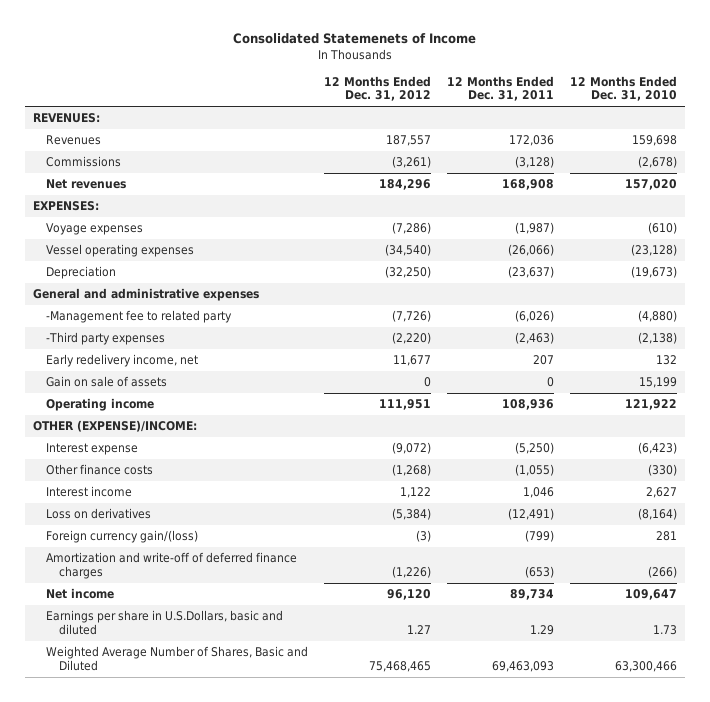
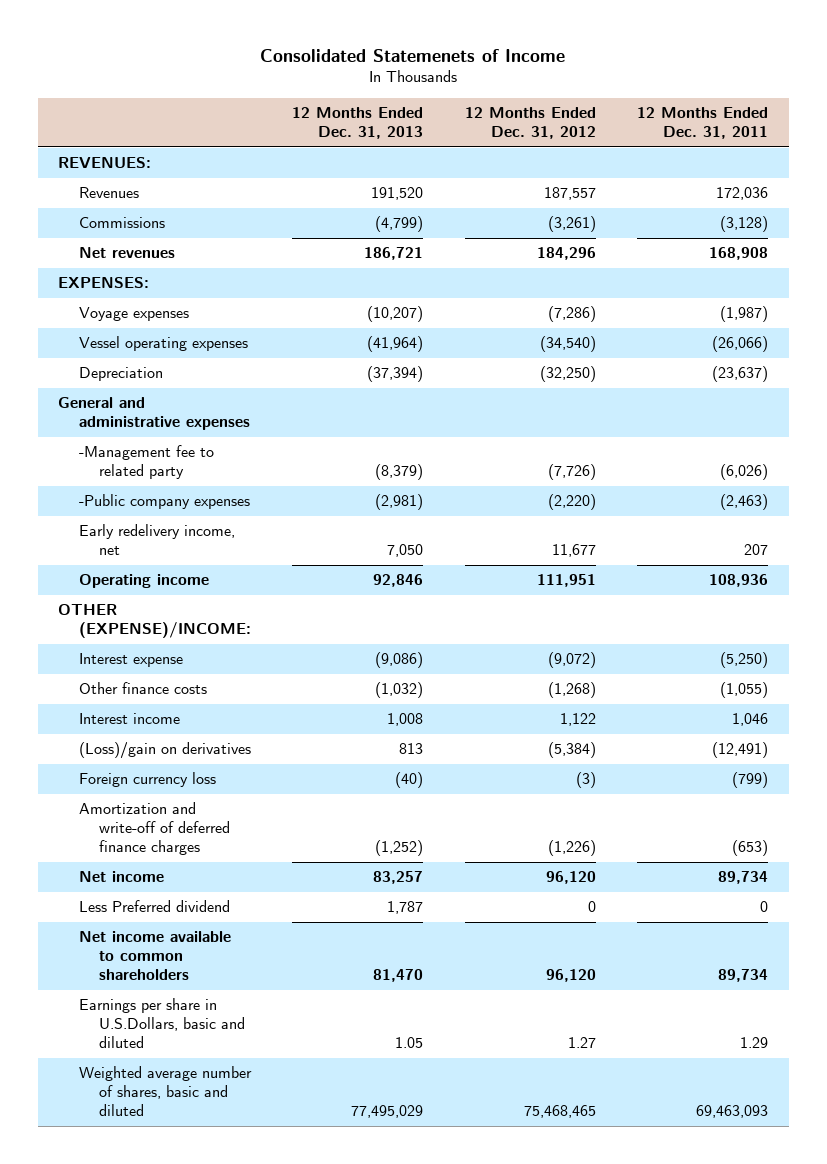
[569,75,677,102] 12 Months Ended Dec. 31, 2010 -> none
none -> [292,107,424,140] 12 Months Ended Dec. 31, 2013
[46,332,166,346] -Third party expenses -> [78,494,250,510] -Public company expenses
[46,376,168,388] Gain on sale of assets -> none
[46,508,152,520] Loss on derivatives -> [78,742,251,760] (Loss)/gain on derivatives
[46,530,199,544] Foreign currency gain/(loss) -> [78,772,216,788] Foreign currency loss
none -> [78,900,230,913] Less Preferred dividend
none -> [78,931,231,981] Net income available to common shareholders
[46,646,309,671] Weighted Average Number of Shares, Basic and Diluted -> [78,1066,252,1117] Weighted average number of shares, basic and diluted

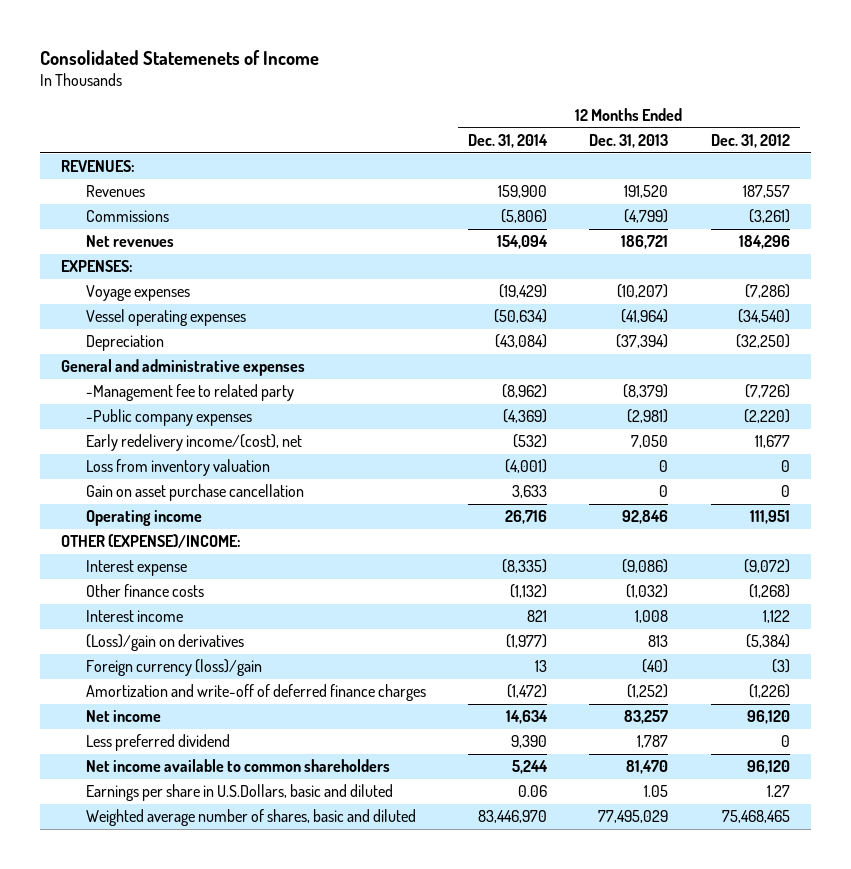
[637,107,769,140] 12 Months Ended Dec. 31, 2011 -> none
none -> [468,134,549,149] Dec. 31, 2014
[78,524,235,556] Early redelivery income, net -> [85,434,302,452] Early redelivery income/(cost), net
none -> [85,459,270,477] Loss from inventory valuation
none -> [85,484,304,502] Gain on asset purchase cancellation
[78,772,216,788] Foreign currency loss -> [85,659,262,677] Foreign currency (loss)/gain
[78,900,230,913] Less Preferred dividend -> [85,734,230,752] Less preferred dividend

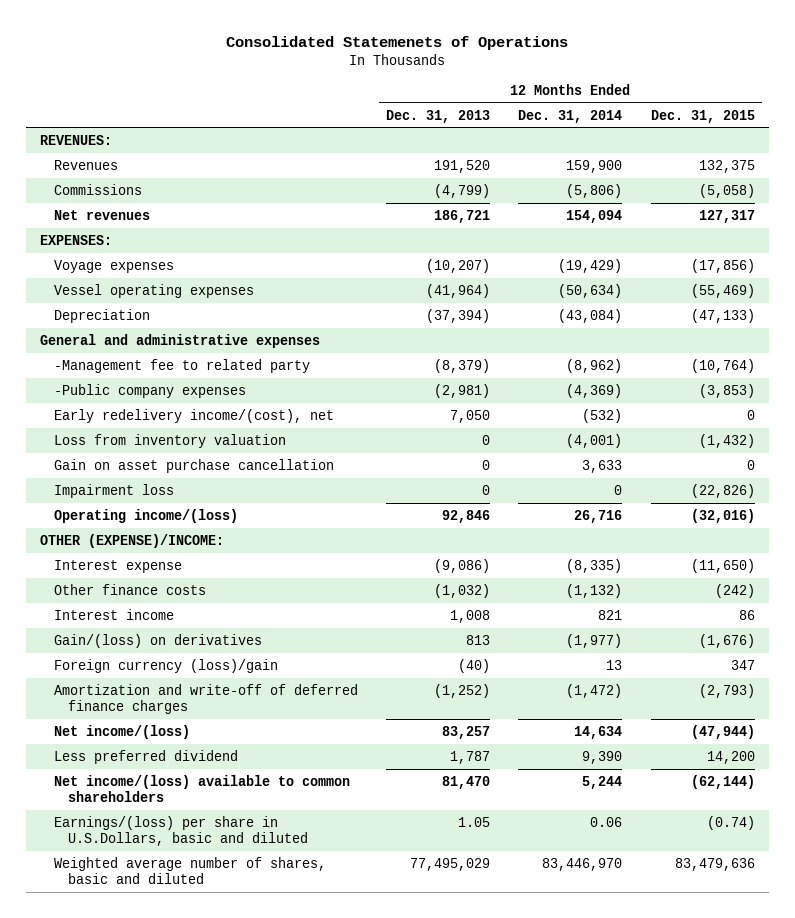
[39,49,319,65] Consolidated Statemenets of Income -> [226,35,569,50] Consolidated Statemenets of Operations
[710,134,790,149] Dec. 31, 2012 -> none
none -> [650,109,755,123] Dec. 31, 2015
none -> [53,483,174,498] Impairment loss
[85,510,202,527] Operating income -> [53,508,238,523] Operating income/(loss)
[85,634,244,652] (Loss)/gain on derivatives -> [53,633,262,648] Gain/(loss) on derivatives
[85,710,161,723] Net income -> [53,724,190,739] Net income/(loss)
[85,759,390,773] Net income available to common shareholders -> [53,774,350,803] Net income/(loss) available to common shareholders
[85,784,393,802] Earnings per share in U.S.Dollars, basic and diluted -> [53,815,308,847] Earnings/(loss) per share in U.S.Dollars, basic and diluted

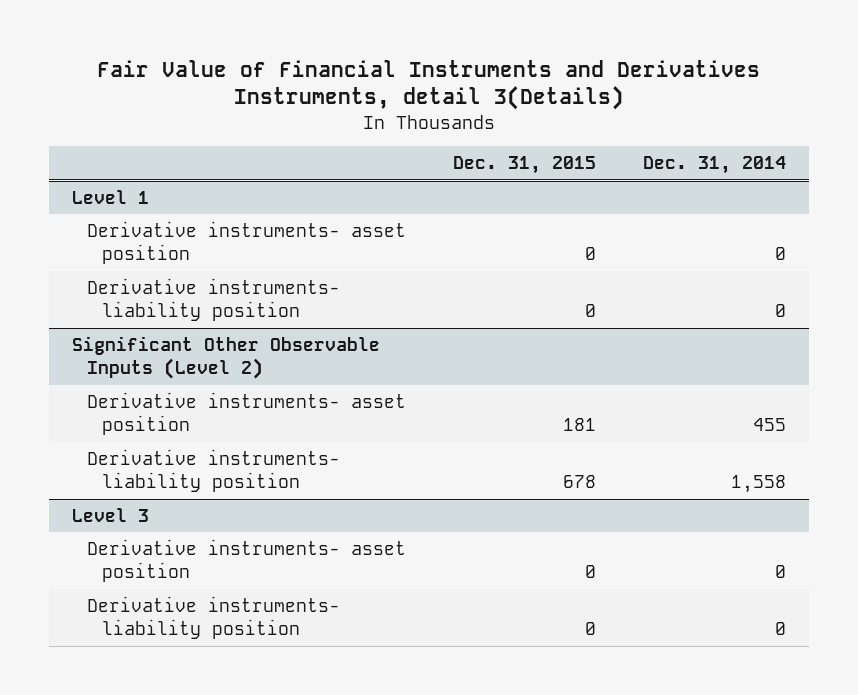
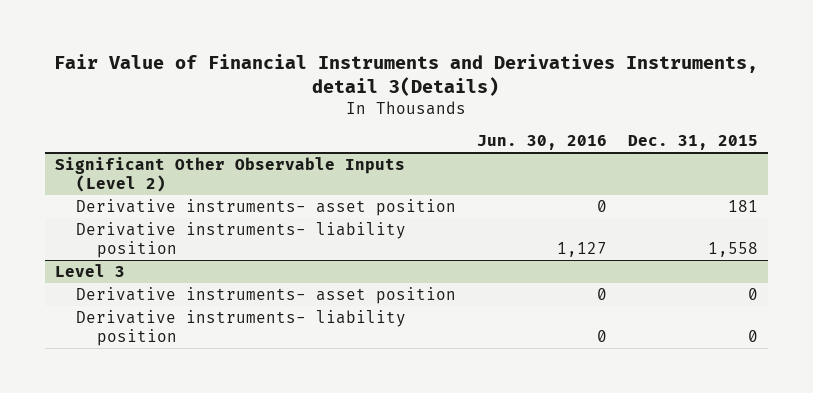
[642,156,786,175] Dec. 31, 2014 -> none
none -> [476,135,607,151] Jun. 30, 2016
[72,189,150,204] Level 1 -> none
[87,220,407,265] Derivative instruments- asset position -> none
[87,277,341,322] Derivative instruments- liability position -> none
[562,475,596,489] 678 -> [707,241,758,257] 1,558

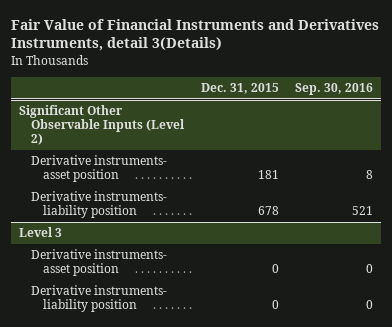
[476,135,607,151] Jun. 30, 2016 -> none
none -> [294,83,373,96] Sep. 30, 2016
[707,241,758,257] 1,558 -> [257,206,279,216] 678

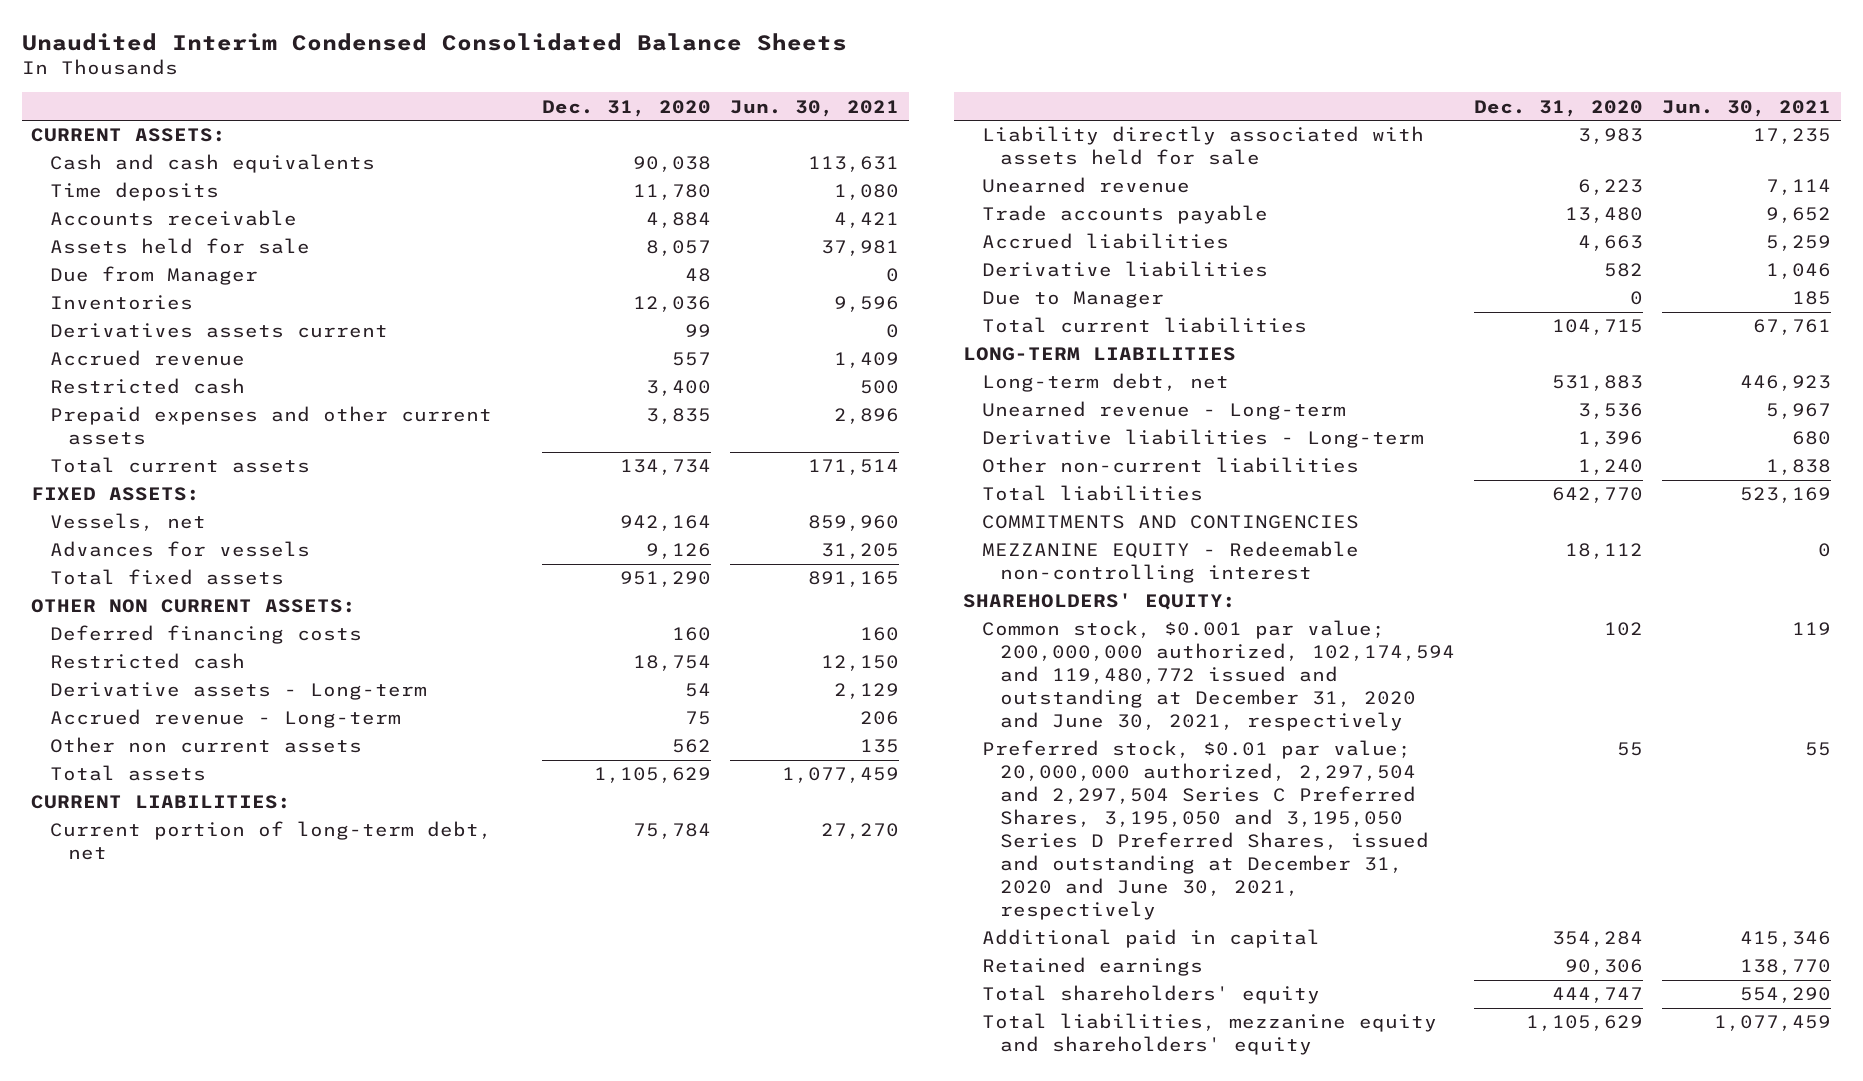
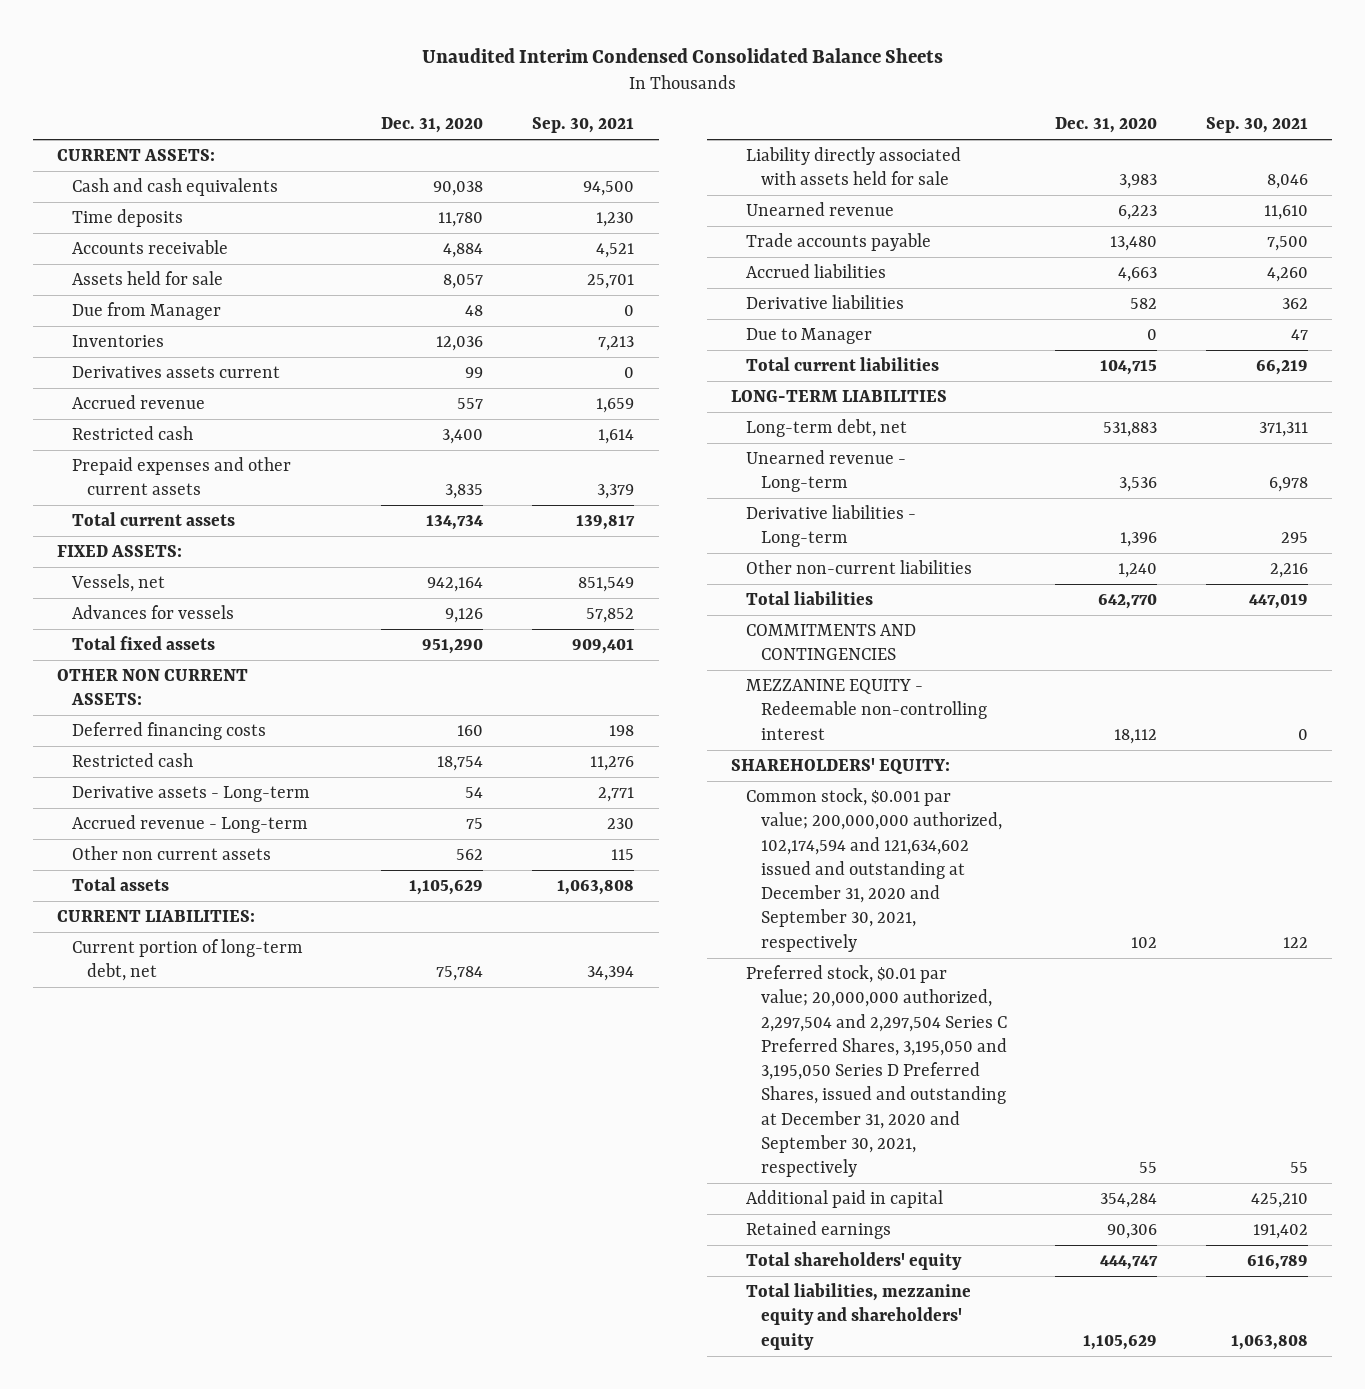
[730,99,900,117] Jun. 30, 2021 -> none
none -> [532,117,635,134] Sep. 30, 2021
[981,620,1456,732] Common stock, $0.001 par value; 200,000,000 authorized, 102,174,594 and 119,480,772 issued and outstanding at December 31, 2020 and June 30, 2021, respectively -> [745,788,1002,952] Common stock, $0.001 par value; 200,000,000 authorized, 102,174,594 and 121,634,602 issued and outstanding at December 31, 2020 and September 30, 2021, respectively
[981,740,1430,921] Preferred stock, $0.01 par value; 20,000,000 authorized, 2,297,504 and 2,297,504 Series C Preferred Shares, 3,195,050 and 3,195,050 Series D Preferred Shares, issued and outstanding at December 31, 2020 and June 30, 2021, respectively -> [745,965,1007,1178] Preferred stock, $0.01 par value; 20,000,000 authorized, 2,297,504 and 2,297,504 Series C Preferred Shares, 3,195,050 and 3,195,050 Series D Preferred Shares, issued and outstanding at December 31, 2020 and September 30, 2021, respectively

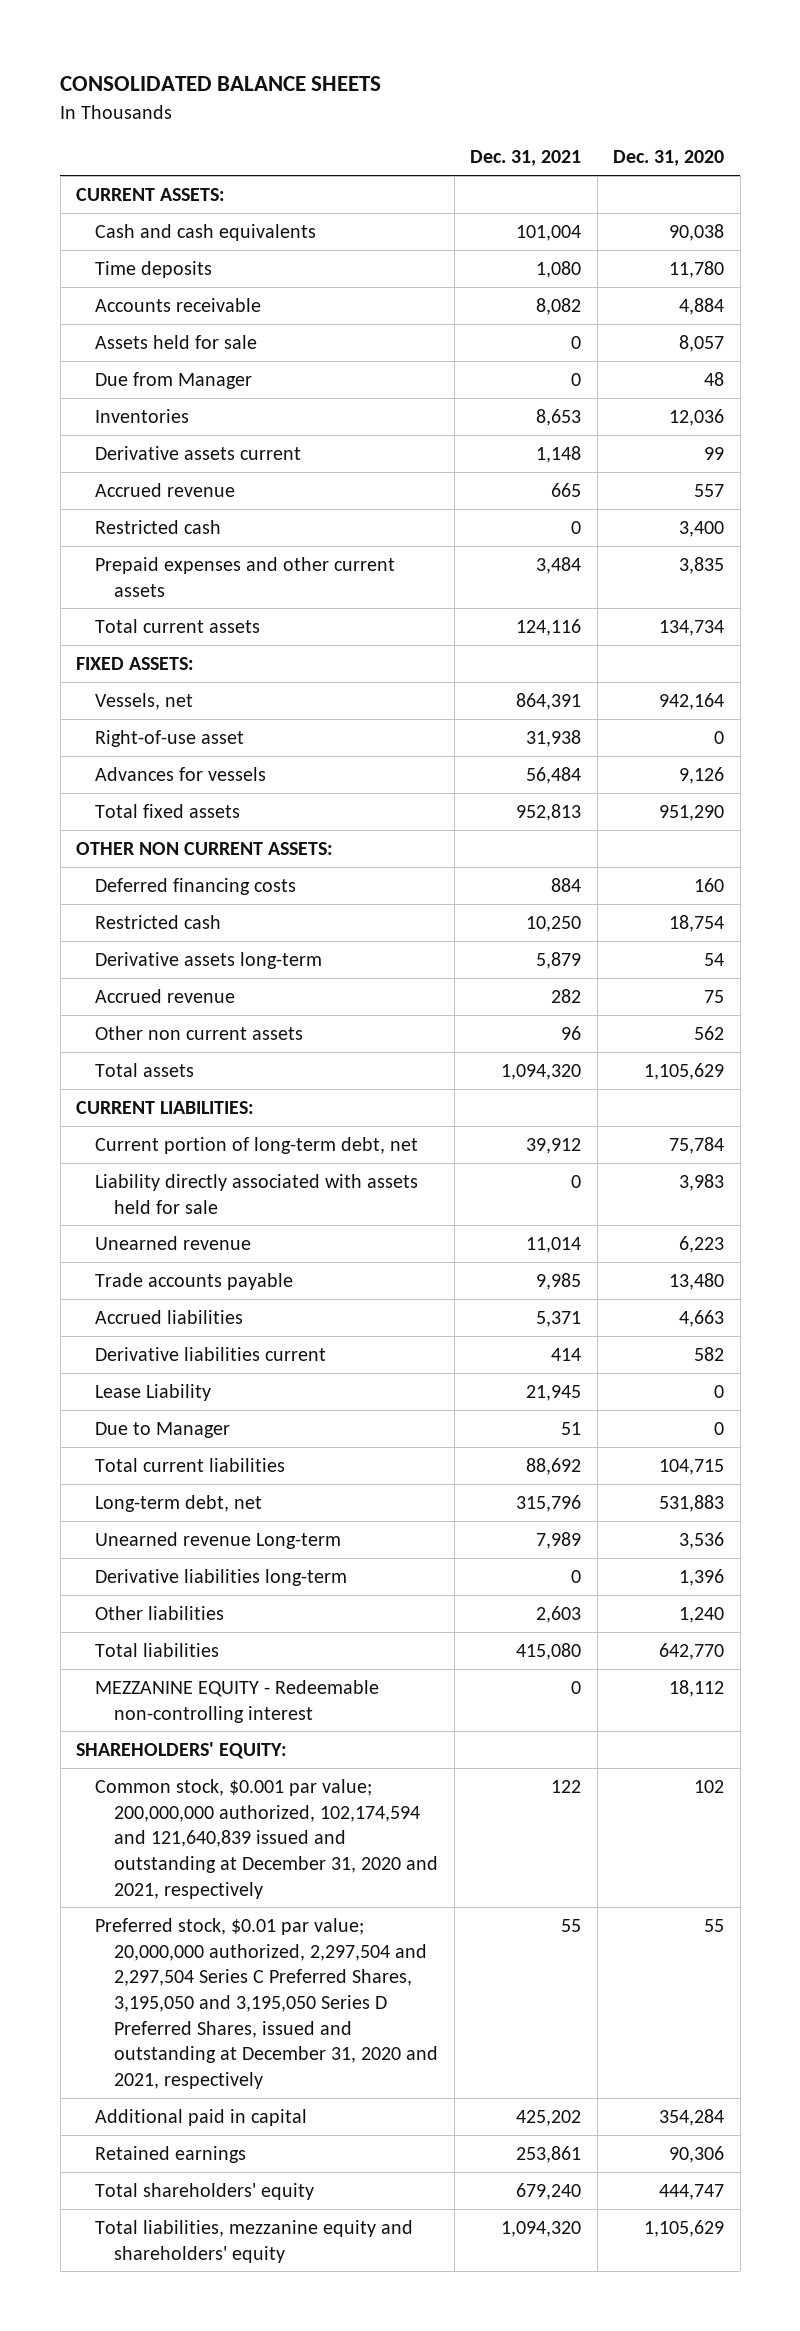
[421,47,943,63] Unaudited Interim Condensed Consolidated Balance Sheets -> [60,76,382,92] CONSOLIDATED BALANCE SHEETS
[532,117,635,134] Sep. 30, 2021 -> none
none -> [470,150,582,167] Dec. 31, 2021
[72,366,281,379] Derivatives assets current -> [95,445,302,460] Derivative assets current
none -> [95,729,245,747] Right-of-use asset
[72,786,311,803] Derivative assets - Long-term -> [95,951,323,969] Derivative assets long-term
[72,815,309,834] Accrued revenue - Long-term -> [95,988,236,1003] Accrued revenue
[745,295,904,310] Derivative liabilities -> [95,1346,327,1361] Derivative liabilities current
none -> [95,1383,212,1401] Lease Liability
[731,390,948,403] LONG-TERM LIABILITIES -> none
[745,450,906,493] Unearned revenue - Long-term -> [95,1531,342,1549] Unearned revenue Long-term
[745,505,916,548] Derivative liabilities - Long-term -> [95,1568,348,1586] Derivative liabilities long-term
[745,560,972,575] Other non-current liabilities -> [95,1605,225,1620] Other liabilities
[745,624,916,661] COMMITMENTS AND CONTINGENCIES -> none
[745,788,1002,952] Common stock, $0.001 par value; 200,000,000 authorized, 102,174,594 and 121,634,602 issued and outstanding at December 31, 2020 and September 30, 2021, respectively -> [95,1778,439,1899] Common stock, $0.001 par value; 200,000,000 authorized, 102,174,594 and 121,640,839 issued and outstanding at December 31, 2020 and 2021, respectively
[745,965,1007,1178] Preferred stock, $0.01 par value; 20,000,000 authorized, 2,297,504 and 2,297,504 Series C Preferred Shares, 3,195,050 and 3,195,050 Series D Preferred Shares, issued and outstanding at December 31, 2020 and September 30, 2021, respectively -> [95,1917,439,2090] Preferred stock, $0.01 par value; 20,000,000 authorized, 2,297,504 and 2,297,504 Series C Preferred Shares, 3,195,050 and 3,195,050 Series D Preferred Shares, issued and outstanding at December 31, 2020 and 2021, respectively

